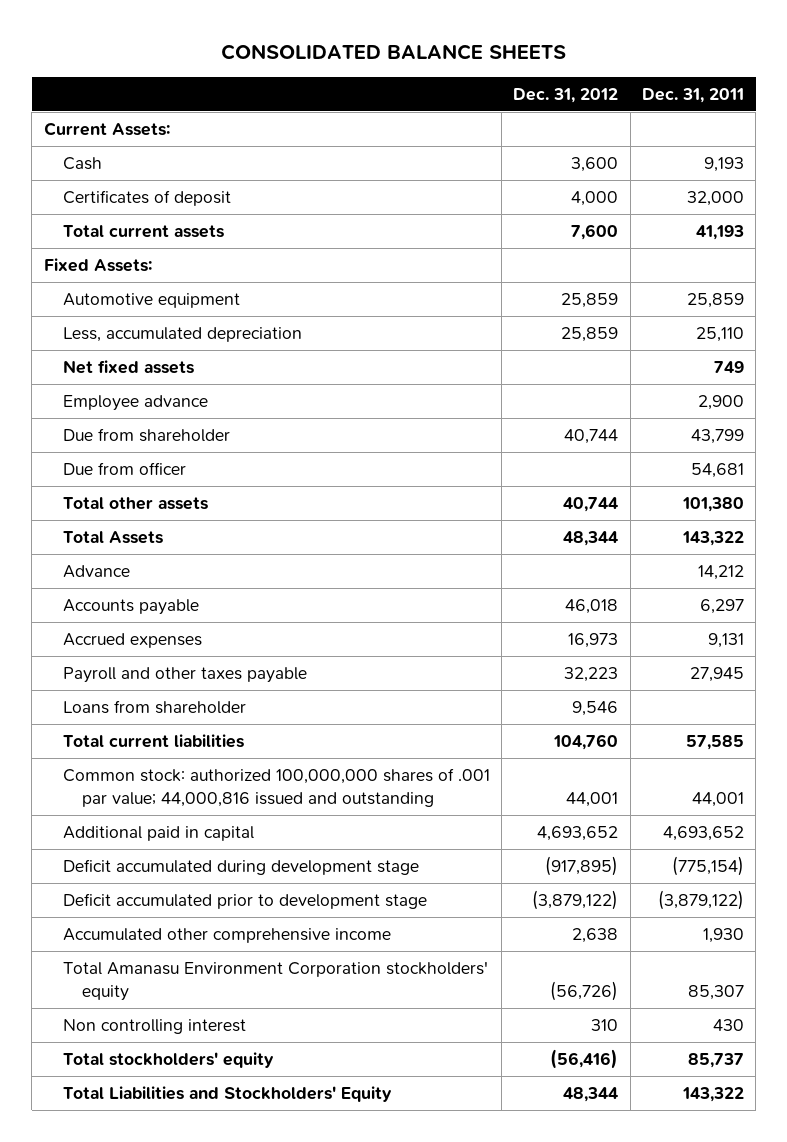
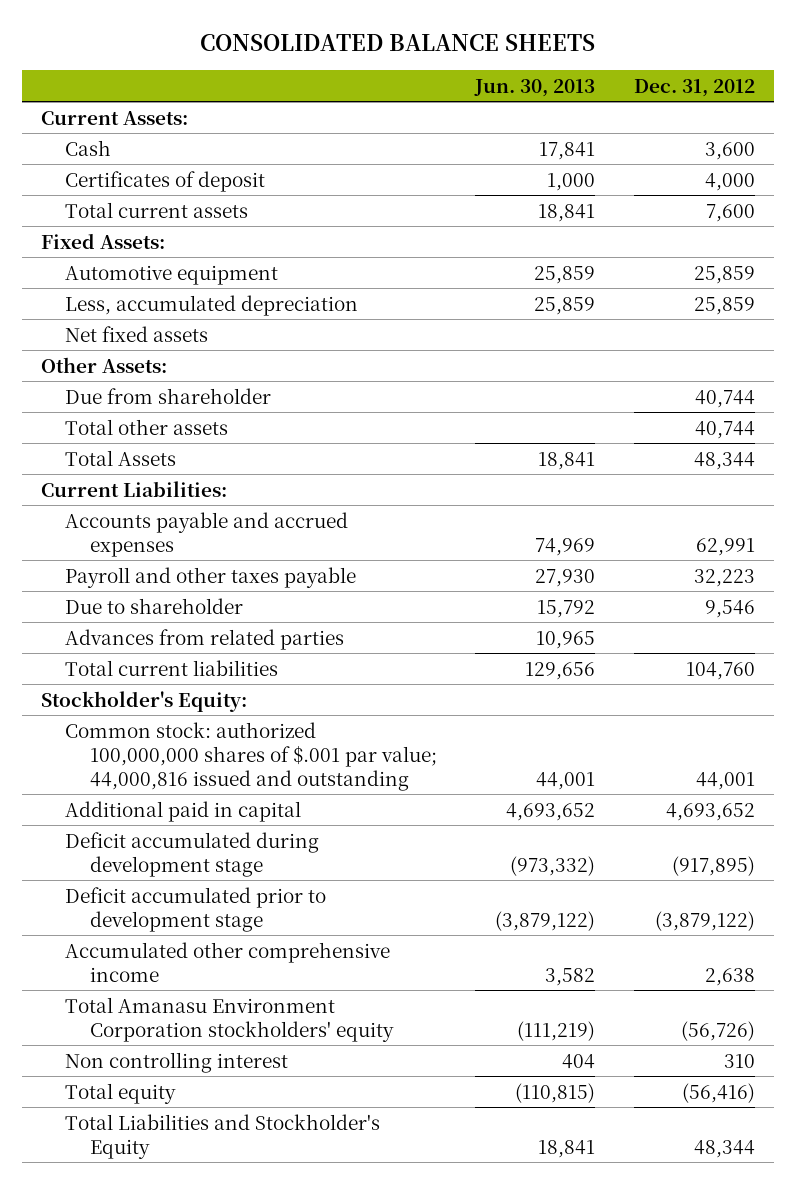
[641,87,744,103] Dec. 31, 2011 -> none
none -> [474,78,596,97] Jun. 30, 2013
[62,395,208,412] Employee advance -> none
none -> [40,356,167,373] Other Assets:
[62,462,186,476] Due from officer -> none
[62,565,130,579] Advance -> none
[62,599,199,616] Accounts payable -> none
[62,633,202,649] Accrued expenses -> none
none -> [40,480,227,497] Current Liabilities:
none -> [65,511,349,557] Accounts payable and accrued expenses
[62,700,246,715] Loans from shareholder -> [65,597,244,614] Due to shareholder
none -> [65,628,345,650] Advances from related parties
none -> [40,690,247,712] Stockholder's Equity:
[62,768,490,807] Common stock: authorized 100,000,000 shares of .001 par value; 44,000,816 issued and outstanding -> [65,721,437,791] Common stock: authorized 100,000,000 shares of $.001 par value; 44,000,816 issued and outstanding
[62,1052,274,1069] Total stockholders' equity -> [65,1082,177,1104] Total equity
[62,1086,392,1103] Total Liabilities and Stockholders' Equity -> [65,1113,381,1159] Total Liabilities and Stockholder's Equity

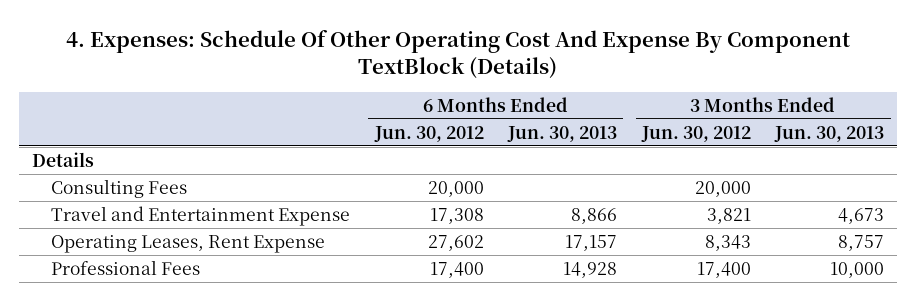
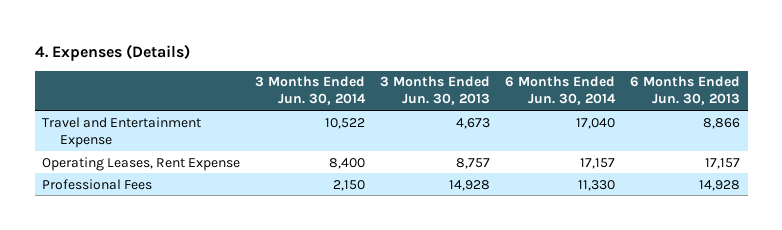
[66,29,851,80] 4. Expenses: Schedule Of Other Operating Cost And Expense By Component TextBlock (Details) -> [34,43,190,61] 4. Expenses (Details)
[373,125,484,142] Jun. 30, 2012 -> none
[640,125,751,142] Jun. 30, 2012 -> none
none -> [255,76,367,106] 3 Months Ended Jun. 30, 2014
none -> [505,76,617,106] 6 Months Ended Jun. 30, 2014
[31,151,94,167] Details -> none
[51,178,188,198] Consulting Fees -> none
[830,261,885,278] 10,000 -> [449,179,491,191] 14,928

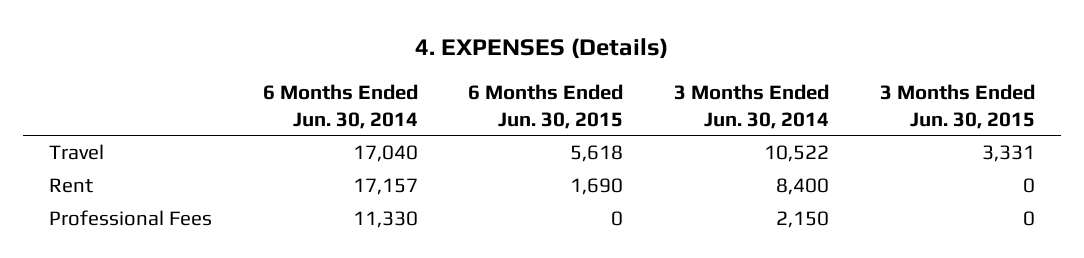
[34,43,190,61] 4. Expenses (Details) -> [414,38,668,60] 4. EXPENSES (Details)
[380,76,491,106] 3 Months Ended Jun. 30, 2013 -> none
[630,76,741,106] 6 Months Ended Jun. 30, 2013 -> none
none -> [468,84,624,129] 6 Months Ended Jun. 30, 2015
none -> [880,84,1036,129] 3 Months Ended Jun. 30, 2015
[42,116,202,148] Travel and Entertainment Expense -> [48,144,104,161] Travel
[42,156,241,171] Operating Leases, Rent Expense -> [48,178,93,194] Rent

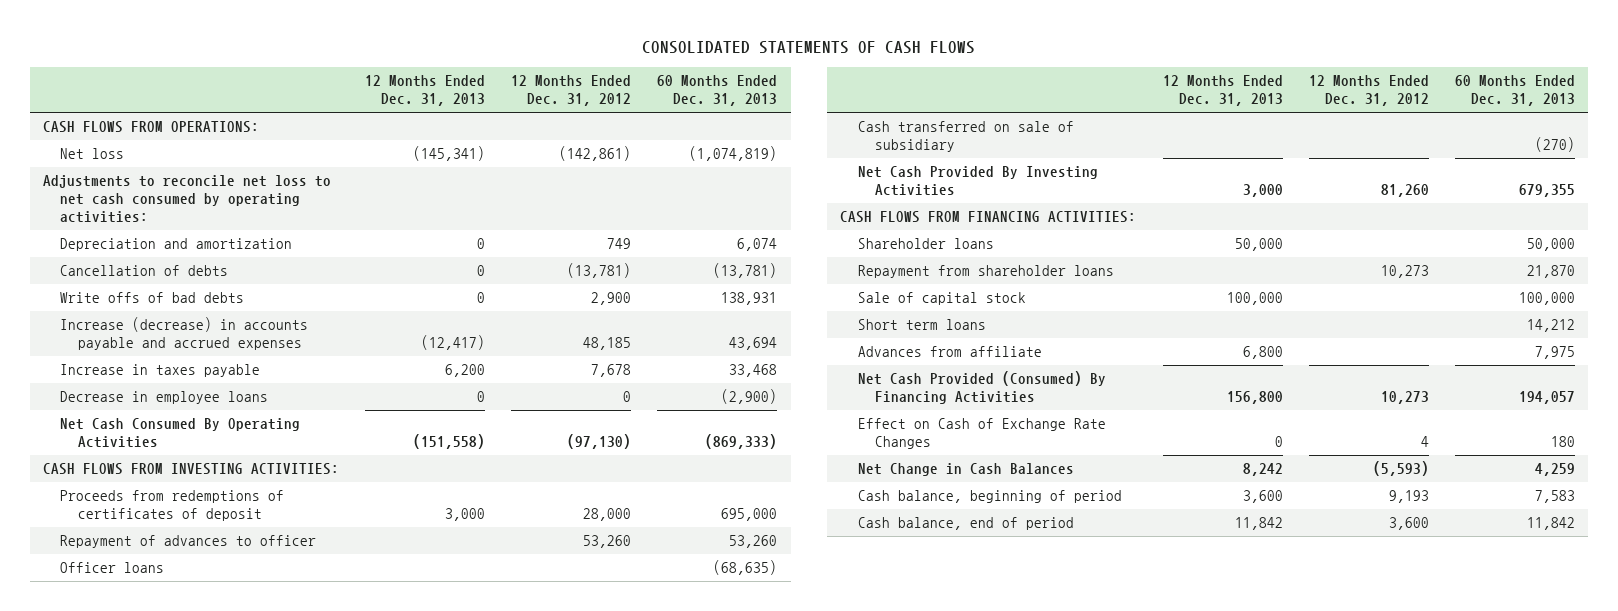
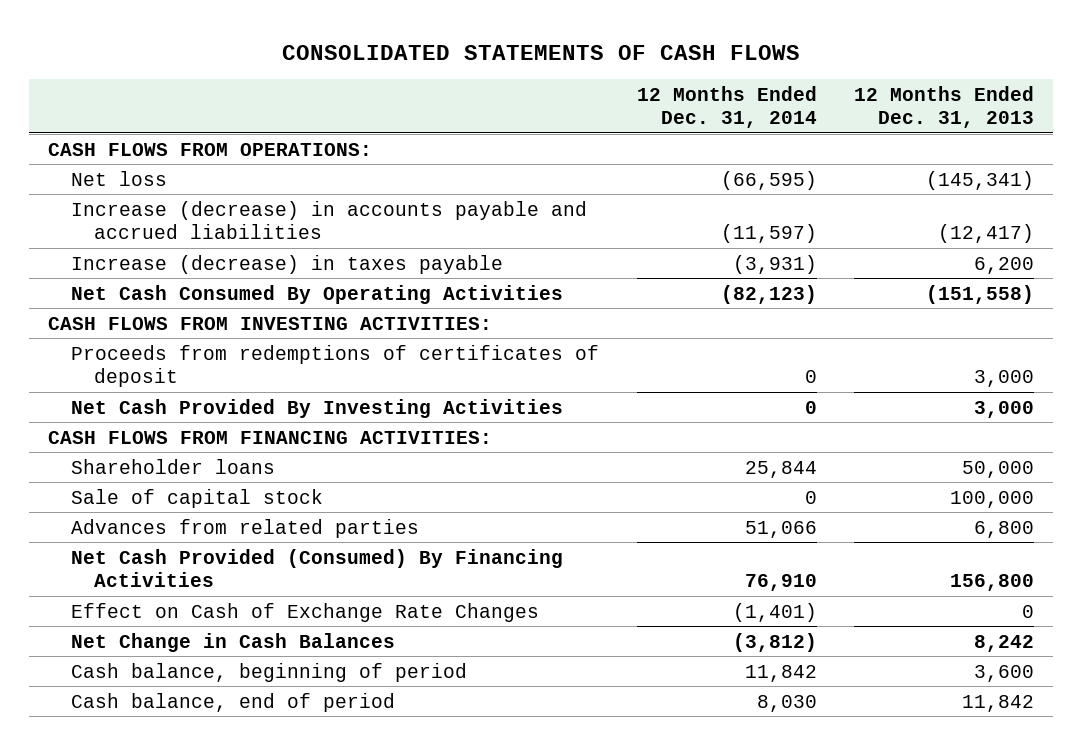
[511,75,632,107] 12 Months Ended Dec. 31, 2012 -> none
[657,75,778,107] 60 Months Ended Dec. 31, 2013 -> none
none -> [636,85,817,129] 12 Months Ended Dec. 31, 2014
[42,175,331,224] Adjustments to reconcile net loss to net cash consumed by operating activities: -> none
[60,238,293,252] Depreciation and amortization -> none
[60,265,229,277] Cancellation of debts -> none
[60,292,245,304] Write offs of bad debts -> none
[60,391,269,405] Decrease in employee loans -> none
[60,317,309,351] Increase (decrease) in accounts payable and accrued expenses -> [71,200,588,239] Increase (decrease) in accounts payable and accrued liabilities
[60,364,261,378] Increase in taxes payable -> [71,254,504,274] Increase (decrease) in taxes payable
[60,535,317,549] Repayment of advances to officer -> none
[60,562,165,574] Officer loans -> none
[857,121,1074,153] Cash transferred on sale of subsidiary -> none
[857,265,1114,279] Repayment from shareholder loans -> none
[857,319,986,331] Short term loans -> none
[857,346,1042,358] Advances from affiliate -> [71,518,420,538] Advances from related parties

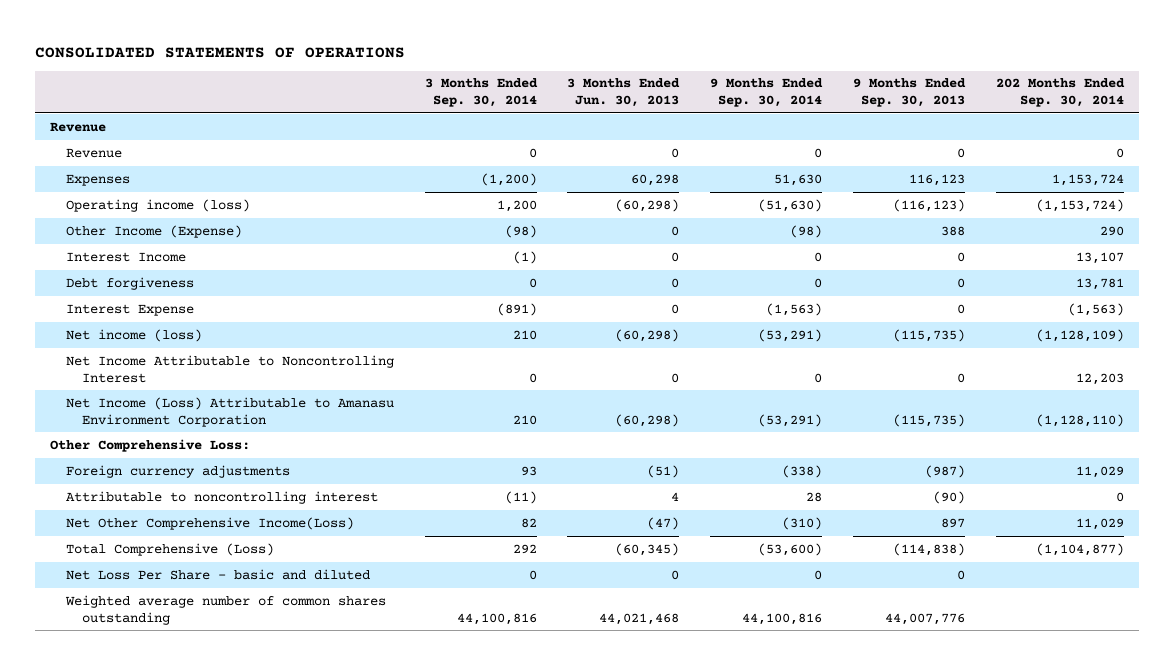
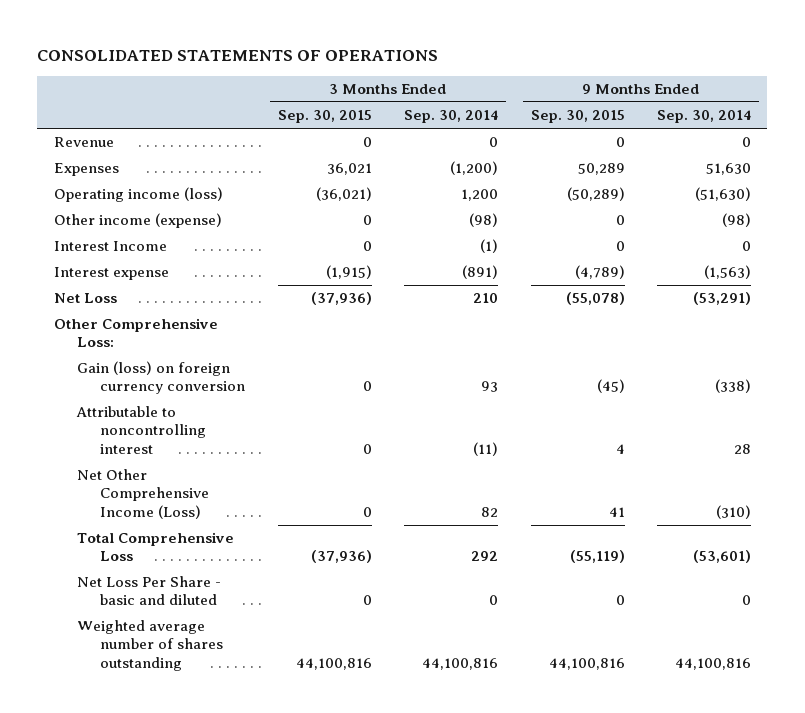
[567,78,681,108] 3 Months Ended Jun. 30, 2013 -> none
[853,78,967,108] 9 Months Ended Sep. 30, 2013 -> none
[995,78,1125,108] 202 Months Ended Sep. 30, 2014 -> none
none -> [277,110,372,124] Sep. 30, 2015
none -> [530,110,625,124] Sep. 30, 2015
[50,121,107,132] Revenue -> none
[65,224,242,238] Other Income (Expense) -> [53,213,222,229] Other income (expense)
[65,276,194,290] Debt forgiveness -> none
[65,328,202,342] Net income (loss) -> none
[65,354,394,383] Net Income Attributable to Noncontrolling Interest -> none
[65,303,194,316] Interest Expense -> [53,267,169,281] Interest expense
[65,396,394,427] Net Income (Loss) Attributable to Amanasu Environment Corporation -> [53,293,117,304] Net Loss
[65,464,290,478] Foreign currency adjustments -> [77,361,246,395] Gain (loss) on foreign currency conversion
[65,516,354,530] Net Other Comprehensive Income(Loss) -> [77,469,210,519] Net Other Comprehensive Income (Loss)
[65,542,274,556] Total Comprehensive (Loss) -> [77,532,235,562] Total Comprehensive Loss
[758,542,823,556] (53,600) -> [693,550,752,564] (53,601)
[64,594,386,625] Weighted average number of common shares outstanding -> [77,620,224,671] Weighted average number of shares outstanding

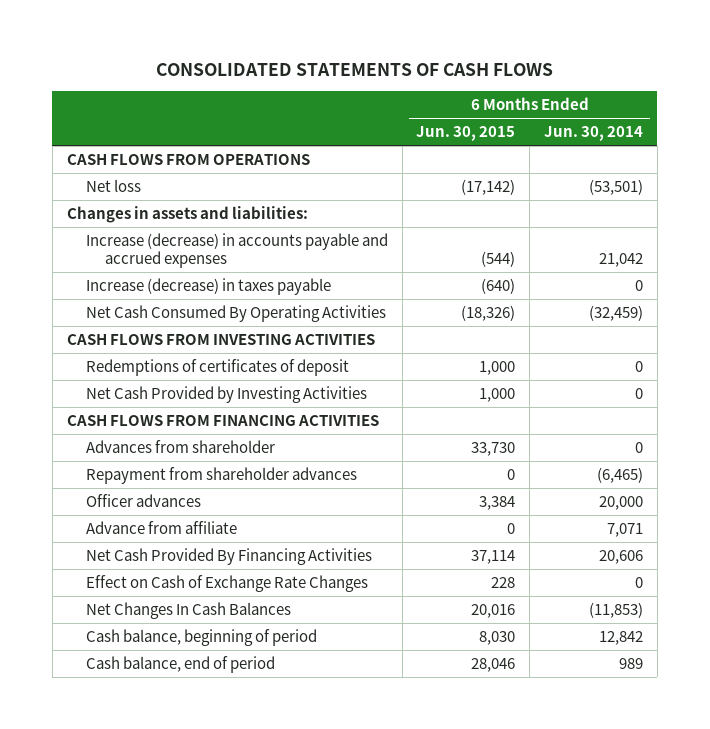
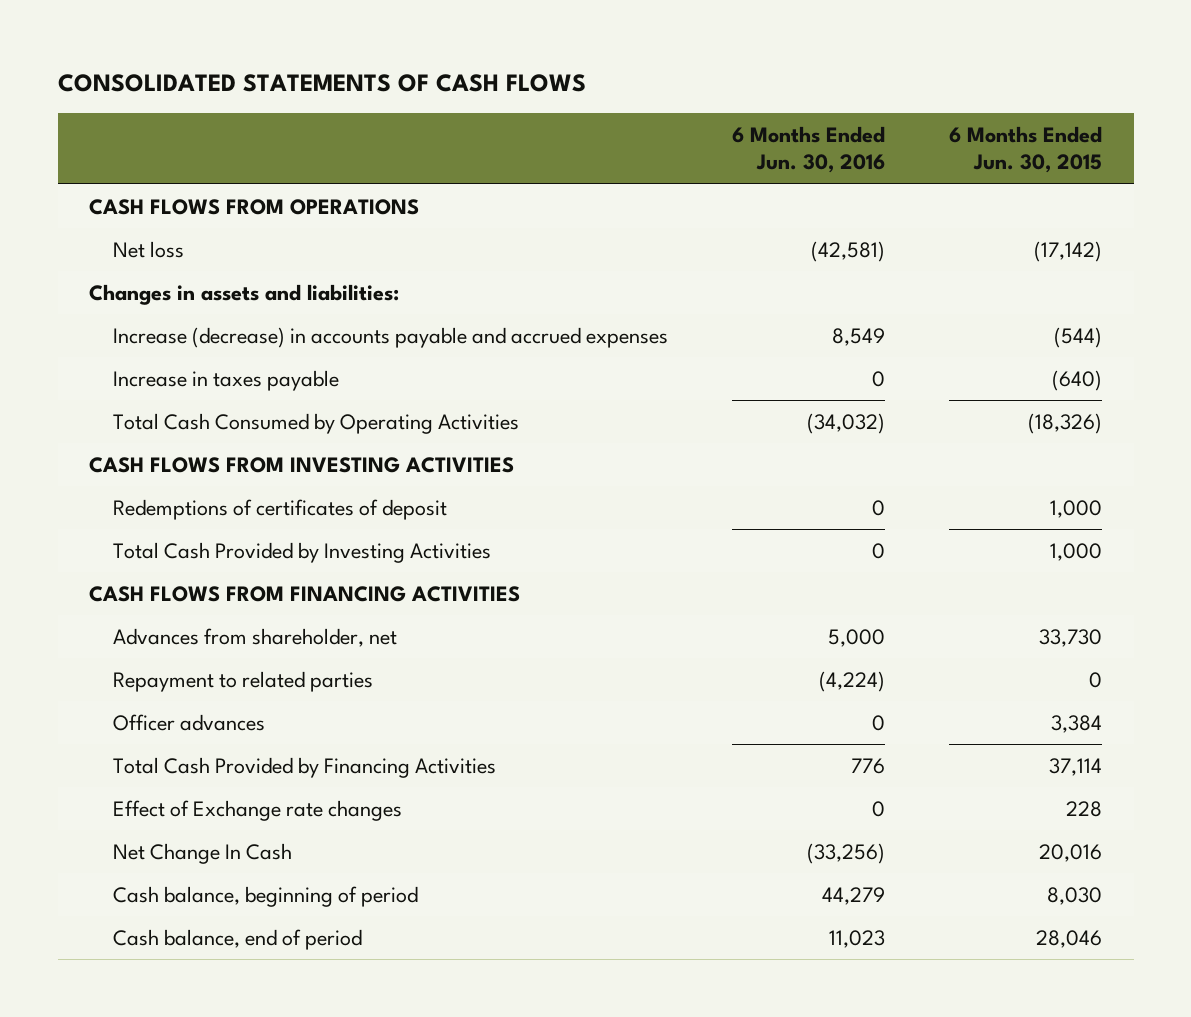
[544,126,644,142] Jun. 30, 2014 -> none
none -> [731,126,885,174] 6 Months Ended Jun. 30, 2016
[85,278,331,296] Increase (decrease) in taxes payable -> [113,369,340,391] Increase in taxes payable
[85,305,386,323] Net Cash Consumed By Operating Activities -> [113,412,520,434] Total Cash Consumed by Operating Activities
[85,386,367,404] Net Cash Provided by Investing Activities -> [113,541,492,563] Total Cash Provided by Investing Activities
[85,467,357,485] Repayment from shareholder advances -> none
[85,440,275,454] Advances from shareholder -> [113,627,398,647] Advances from shareholder, net
none -> [113,670,374,692] Repayment to related parties
[85,521,237,535] Advance from affiliate -> none
[85,548,372,566] Net Cash Provided By Financing Activities -> [113,756,497,778] Total Cash Provided by Financing Activities
[85,575,368,593] Effect on Cash of Exchange Rate Changes -> [113,799,403,821] Effect of Exchange rate changes
[85,602,291,620] Net Changes In Cash Balances -> [113,842,293,864] Net Change In Cash

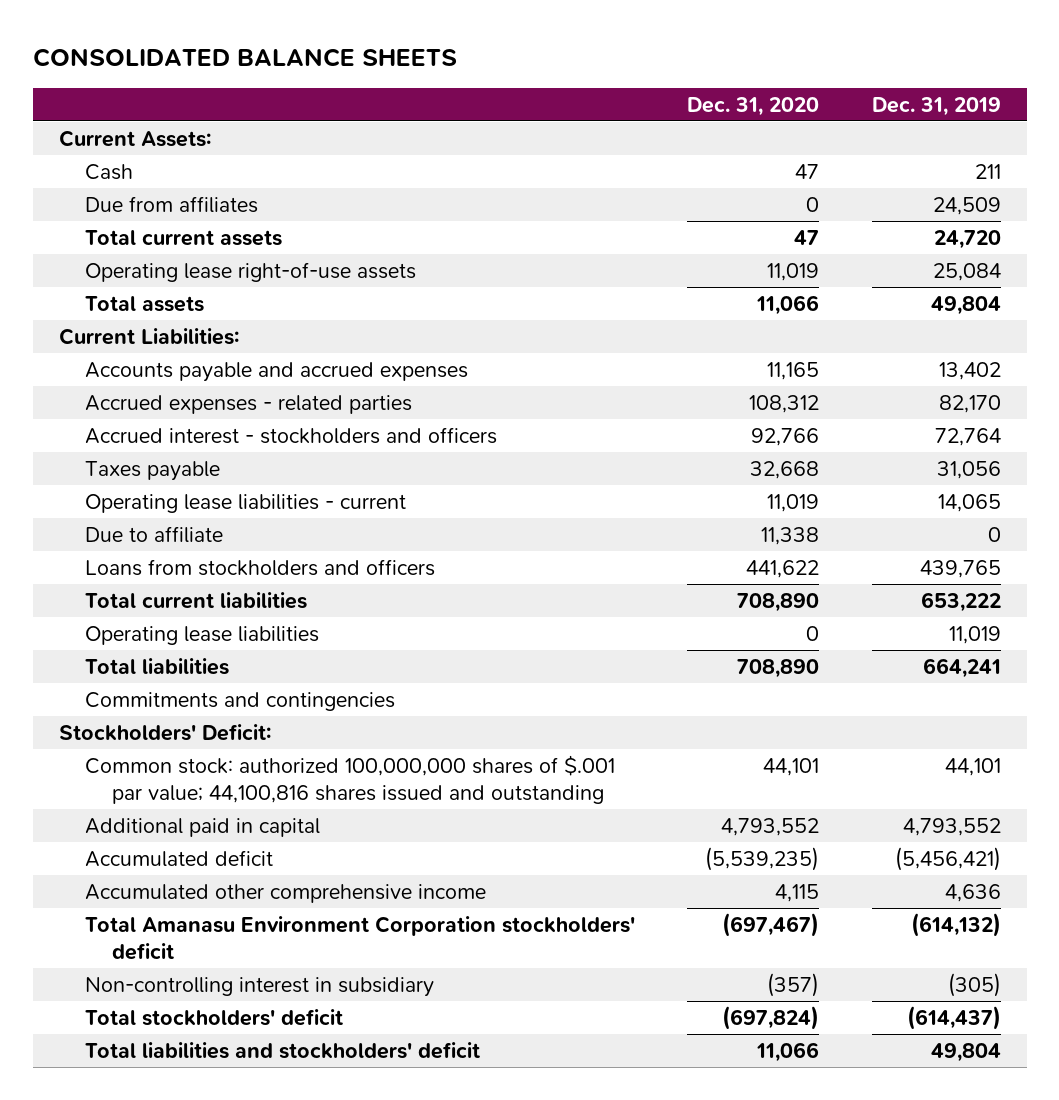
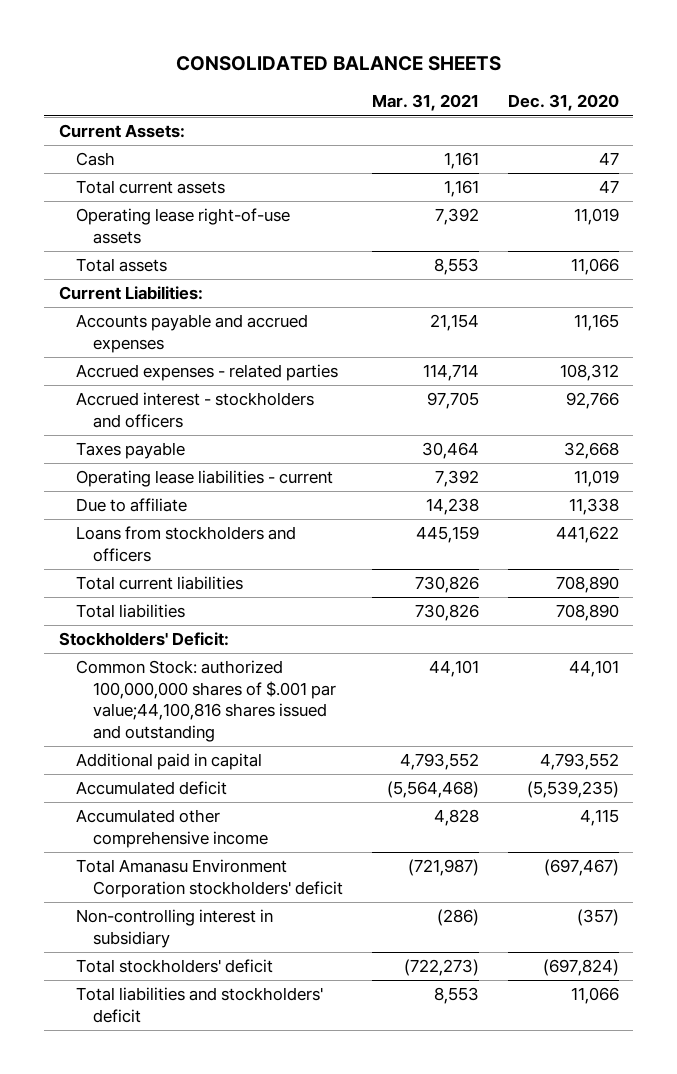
[871,96,1001,116] Dec. 31, 2019 -> none
none -> [371,94,479,112] Mar. 31, 2021
[85,195,259,213] Due from affiliates -> none
[85,625,320,645] Operating lease liabilities -> none
[85,691,396,711] Commitments and contingencies -> none
[85,754,616,805] Common stock: authorized 100,000,000 shares of $.001 par value; 44,100,816 shares issued and outstanding -> [75,660,336,742] Common Stock: authorized 100,000,000 shares of $.001 par value;44,100,816 shares issued and outstanding

